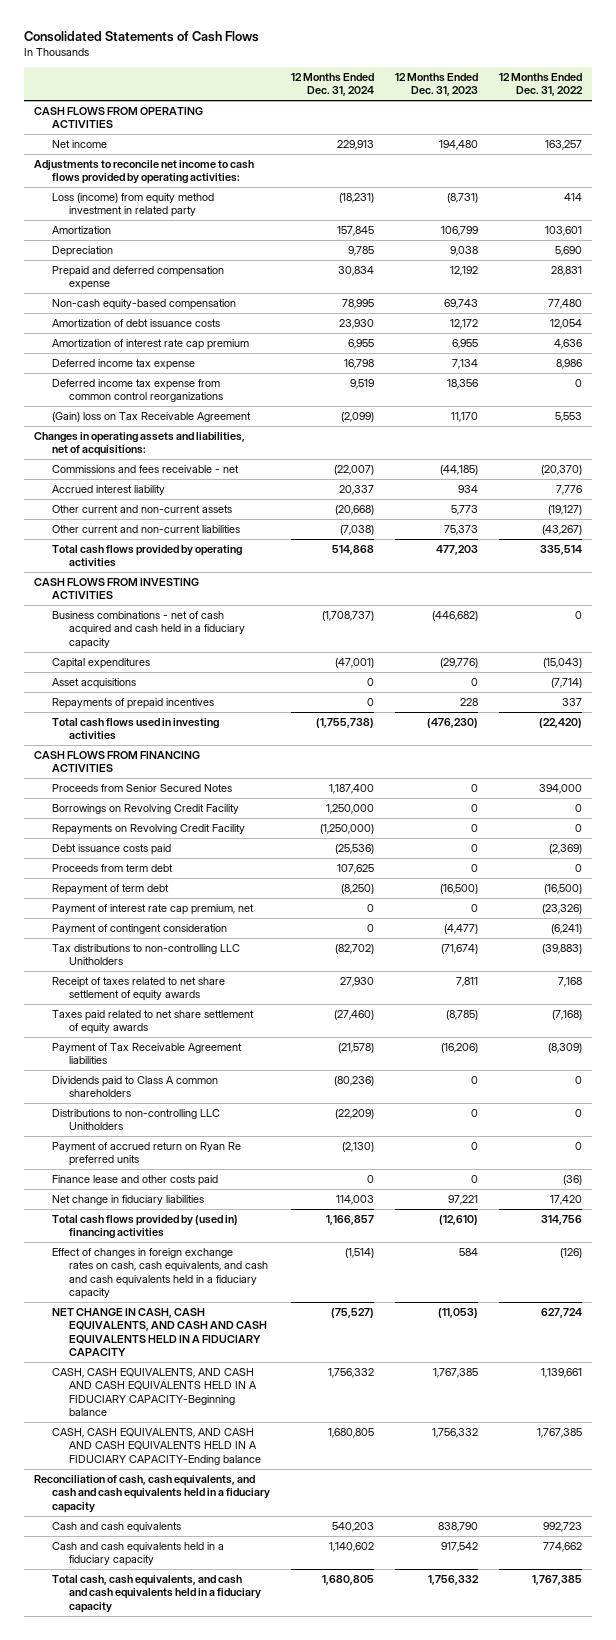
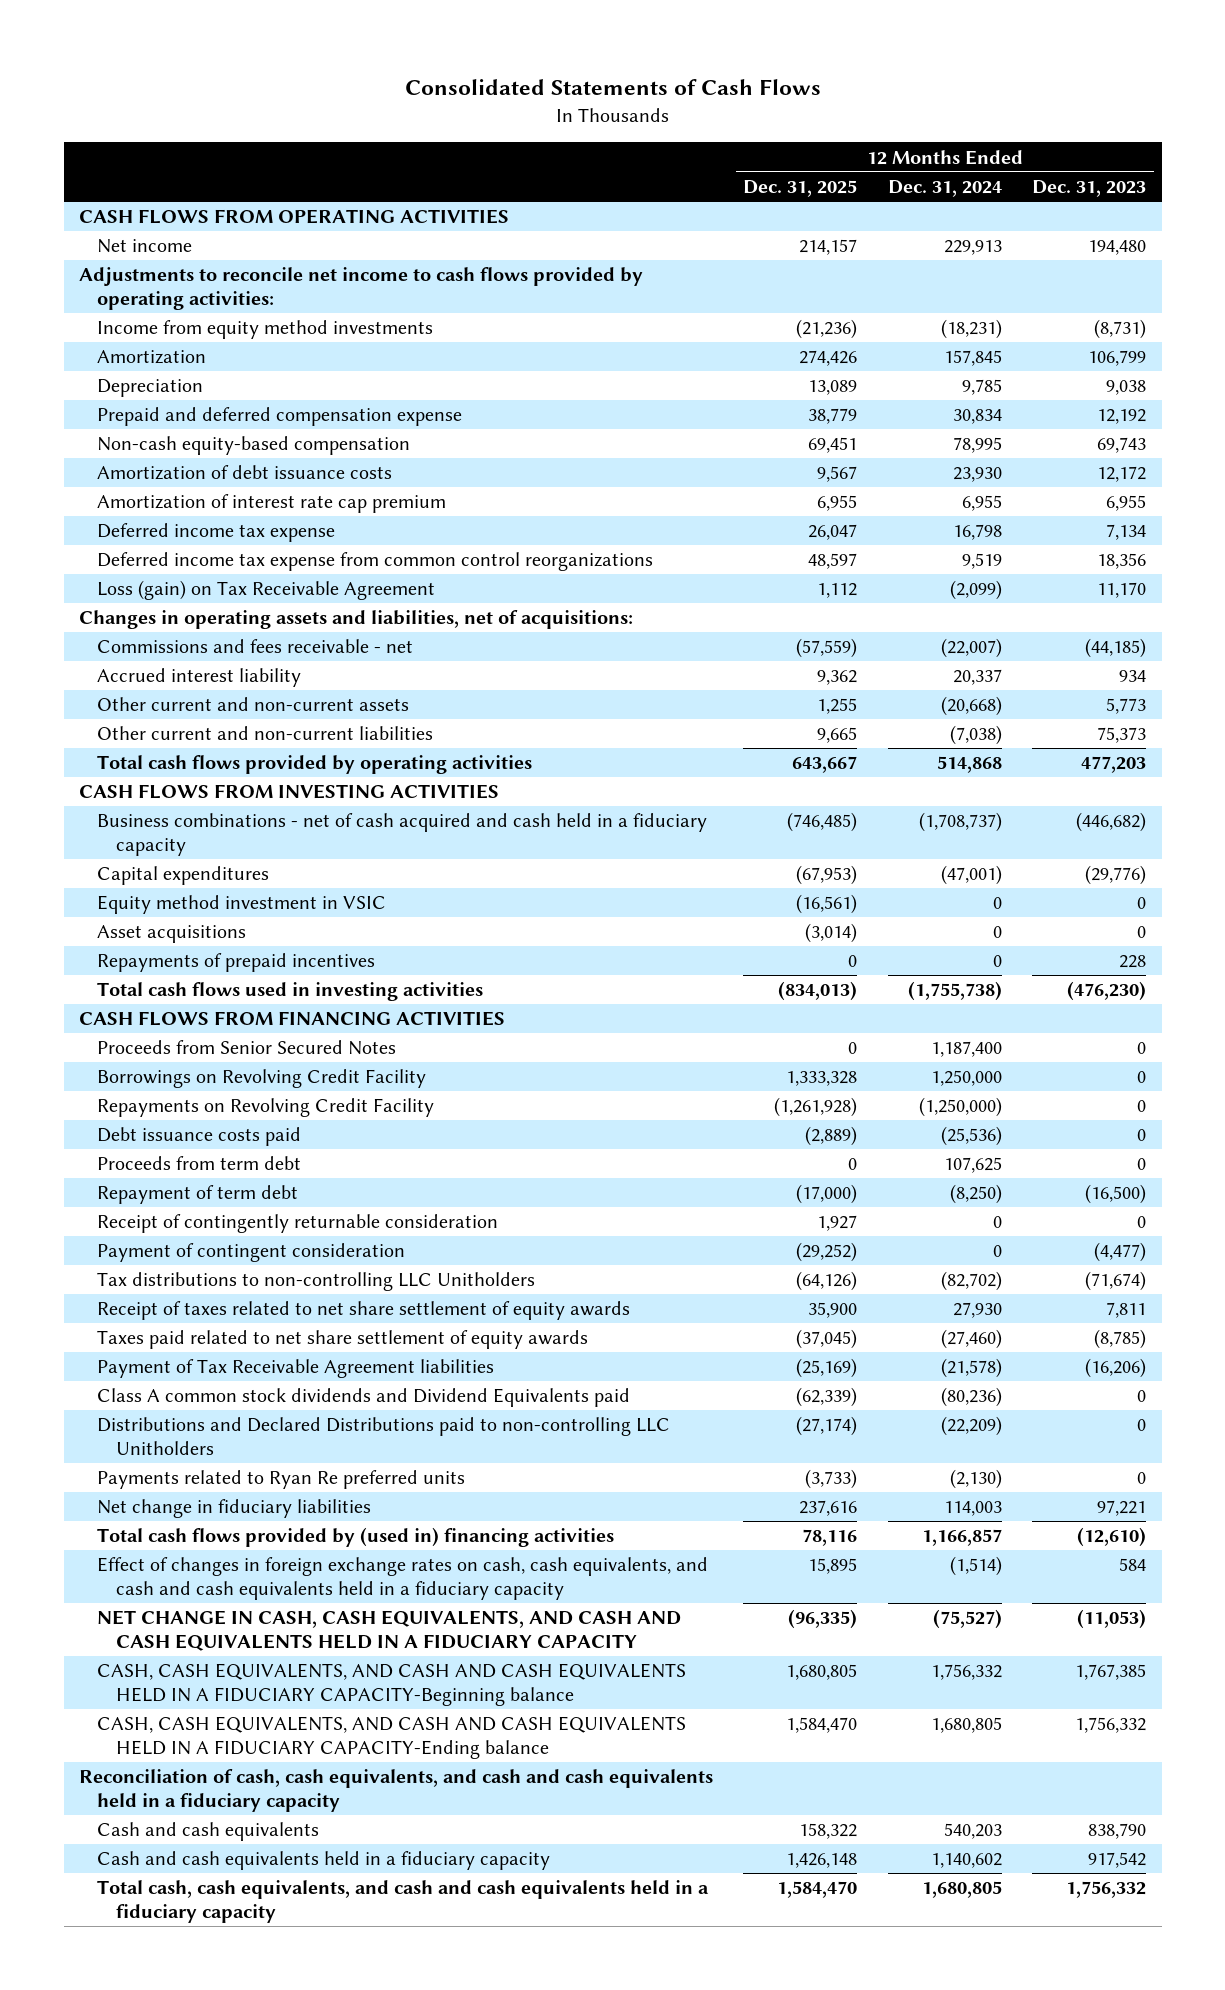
[498,72,583,97] 12 Months Ended Dec. 31, 2022 -> none
none -> [743,179,858,197] Dec. 31, 2025
[51,192,214,218] Loss (income) from equity method investment in related party -> [97,320,434,340] Income from equity method investments
[51,411,251,422] (Gain) loss on Tax Receivable Agreement -> [97,580,436,601] Loss (gain) on Tax Receivable Agreement
none -> [97,895,387,915] Equity method investment in VSIC
[51,903,254,915] Payment of interest rate cap premium, net -> none
none -> [97,1214,499,1234] Receipt of contingently returnable consideration
[51,1174,218,1186] Finance lease and other costs paid -> none
[51,1075,218,1098] Dividends paid to Class A common shareholders -> [97,1388,631,1408] Class A common stock dividends and Dividend Equivalents paid
[51,1108,220,1131] Distributions to non-controlling LLC Unitholders -> [97,1417,671,1455] Distributions and Declared Distributions paid to non-controlling LLC Unitholders
[51,1141,241,1167] Payment of accrued return on Ryan Re preferred units -> [97,1470,466,1490] Payments related to Ryan Re preferred units

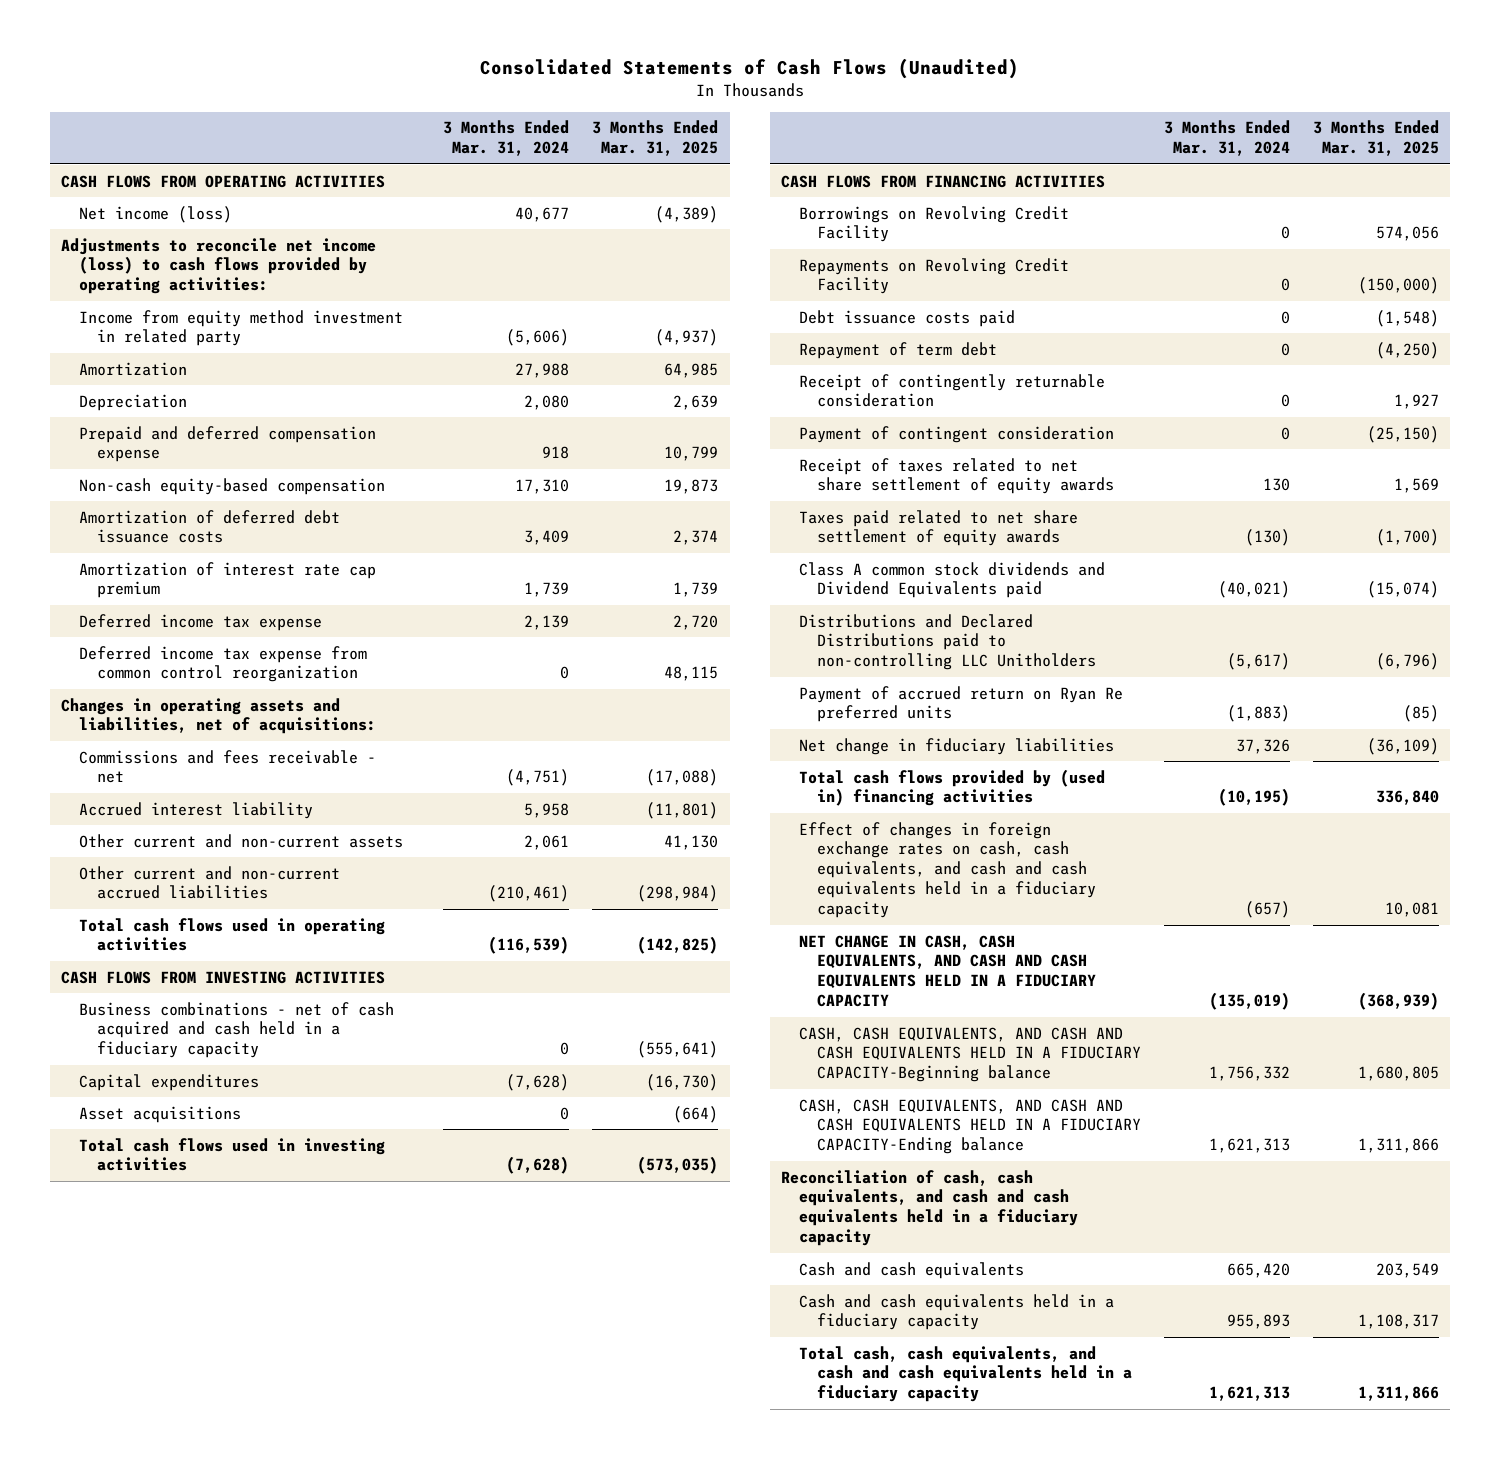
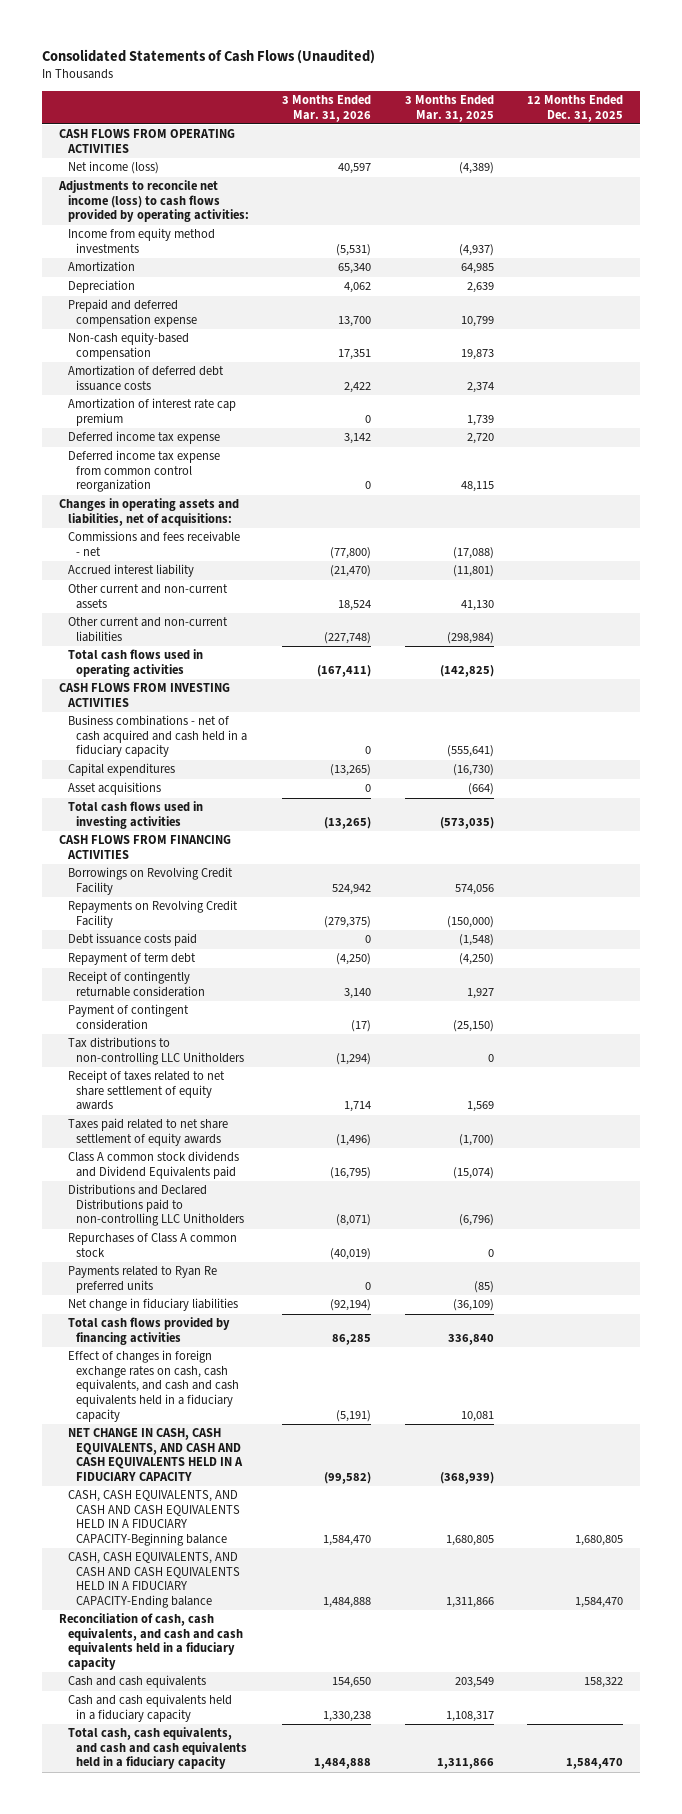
[443,120,570,157] 3 Months Ended Mar. 31, 2024 -> none
none -> [282,95,372,122] 3 Months Ended Mar. 31, 2026
none -> [527,95,624,122] 12 Months Ended Dec. 31, 2025
[78,309,403,347] Income from equity method investment in related party -> [67,228,215,253] Income from equity method investments
[78,865,340,900] Other current and non-current accrued liabilities -> [67,617,228,642] Other current and non-current liabilities
none -> [67,1037,245,1065] Tax distributions to non-controlling LLC Unitholders
[798,685,1123,723] Payment of accrued return on Ryan Re preferred units -> none
none -> [67,1233,237,1257] Repurchases of Class A common stock
none -> [67,1266,217,1293] Payments related to Ryan Re preferred units
[798,768,1105,807] Total cash flows provided by (used in) financing activities -> [67,1317,230,1345] Total cash flows provided by financing activities

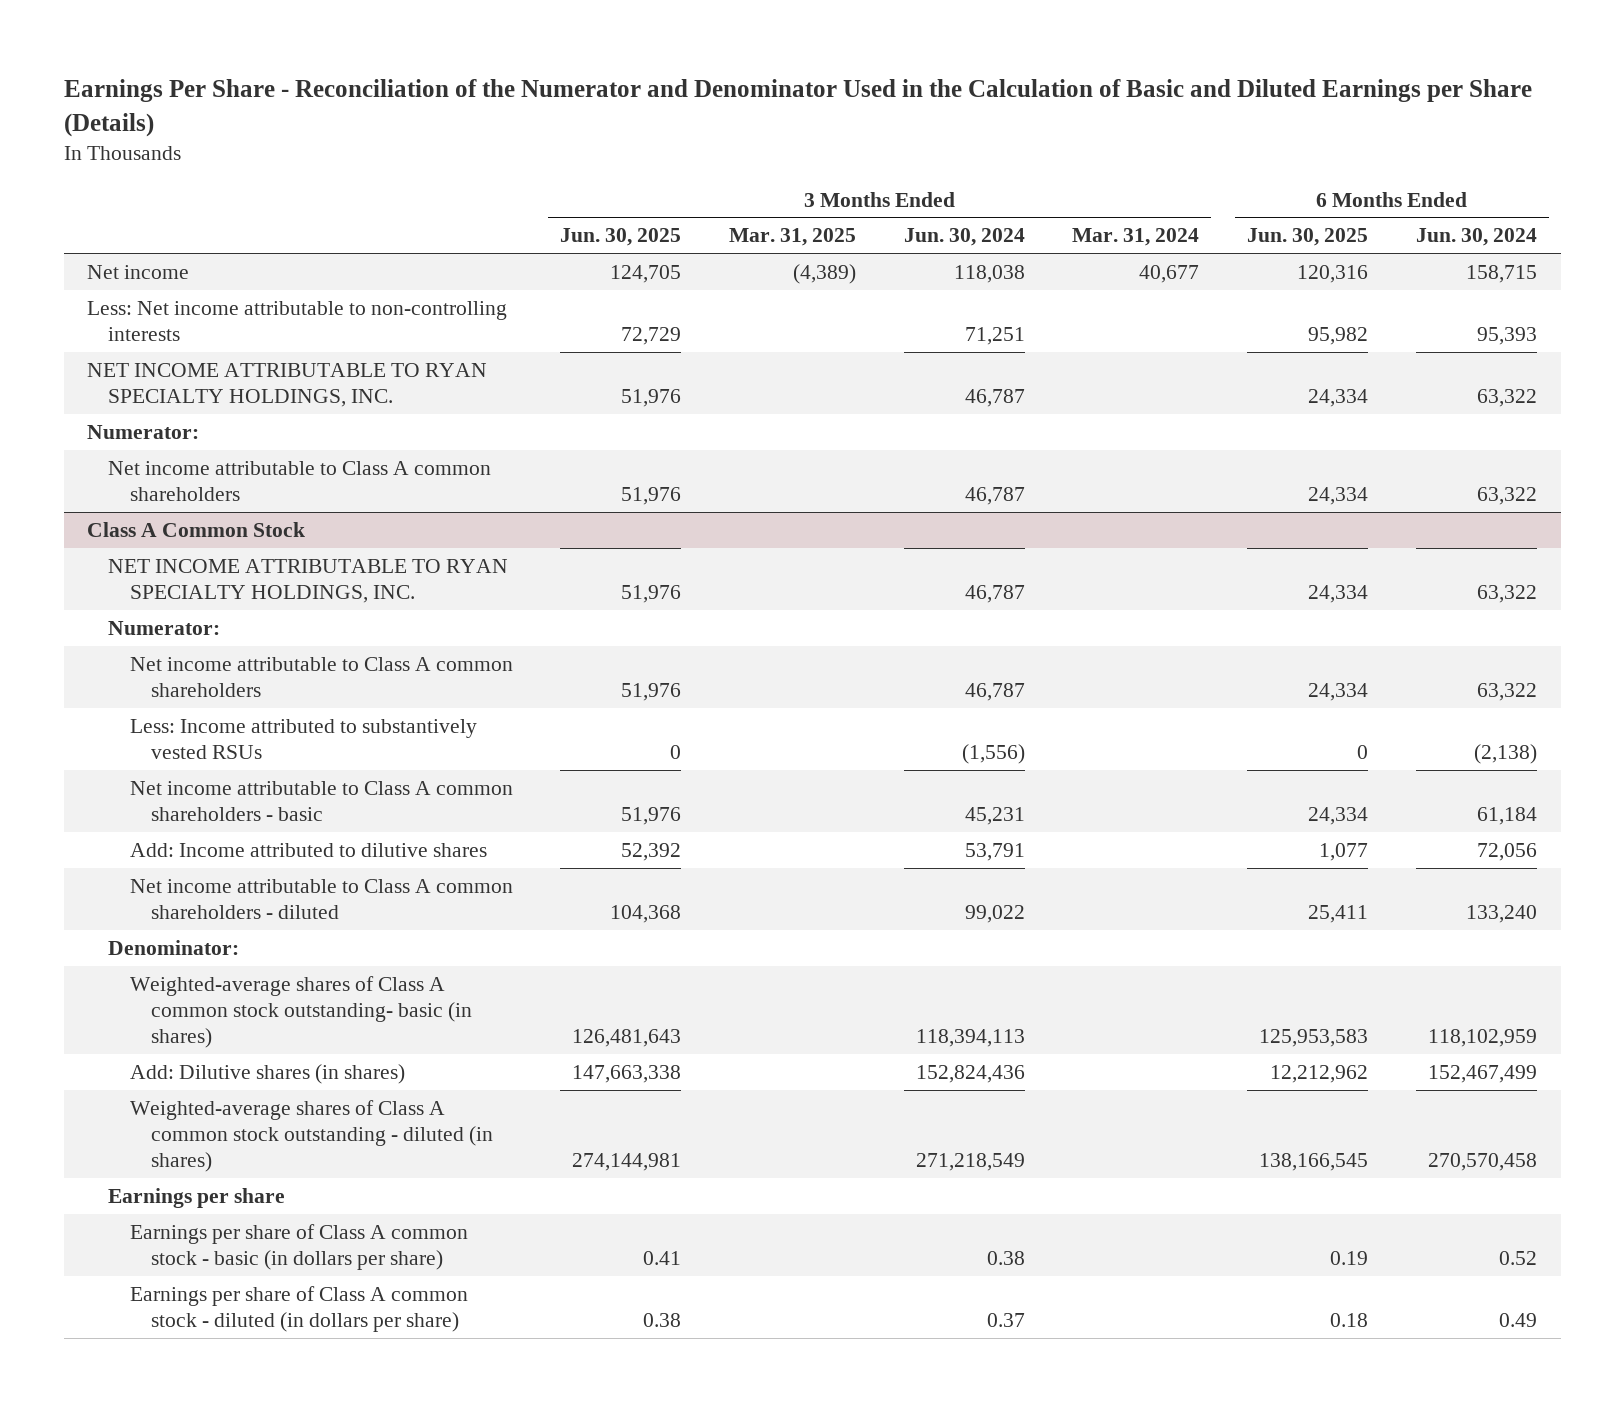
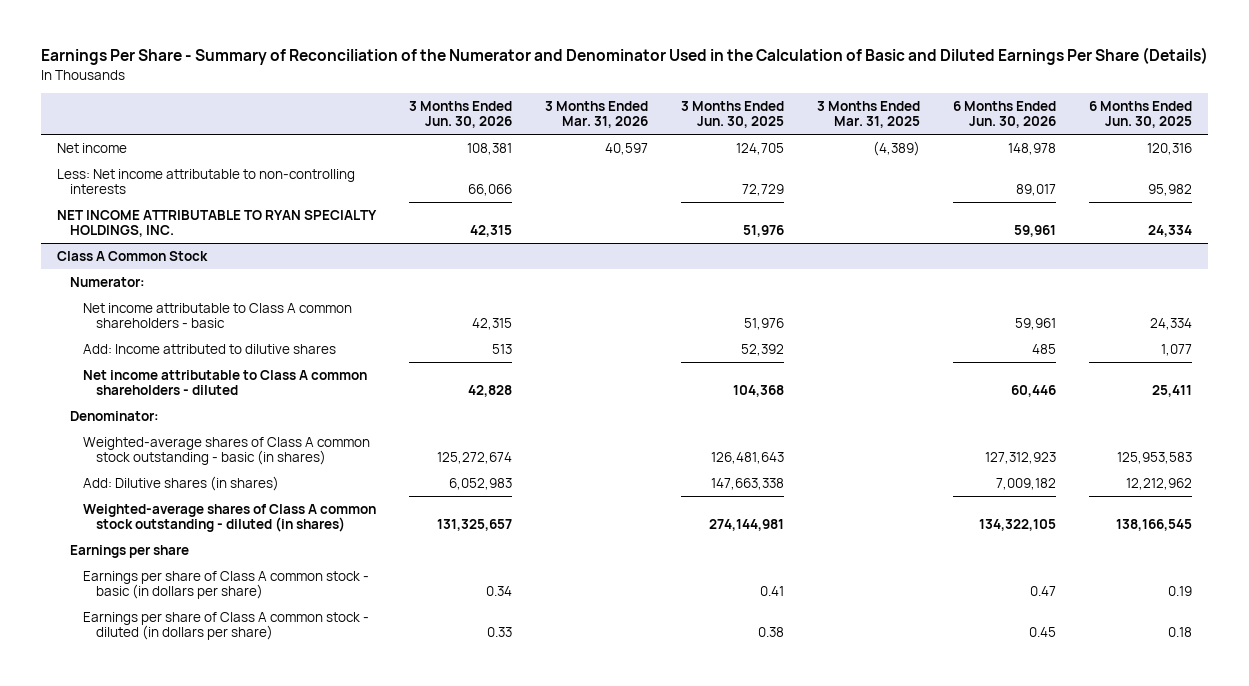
[63,79,1532,137] Earnings Per Share - Reconciliation of the Numerator and Denominator Used in the Calculation of Basic and Diluted Earnings per Share (Details) -> [40,47,1208,66] Earnings Per Share - Summary of Reconciliation of the Numerator and Denominator Used in the Calculation of Basic and Diluted Earnings Per Share (Details)
[903,228,1025,247] Jun. 30, 2024 -> none
[1072,228,1200,247] Mar. 31, 2024 -> none
[1415,228,1537,247] Jun. 30, 2024 -> none
none -> [409,100,513,129] 3 Months Ended Jun. 30, 2026
none -> [544,100,648,129] 3 Months Ended Mar. 31, 2026
none -> [952,100,1056,129] 6 Months Ended Jun. 30, 2026
[87,424,200,439] Numerator: -> none
[108,460,492,501] Net income attributable to Class A common shareholders -> none
[108,558,509,603] NET INCOME ATTRIBUTABLE TO RYAN SPECIALTY HOLDINGS, INC. -> none
[129,656,513,697] Net income attributable to Class A common shareholders -> none
[129,718,477,759] Less: Income attributed to substantively vested RSUs -> none
[129,975,472,1048] Weighted-average shares of Class A common stock outstanding- basic (in shares) -> [82,436,370,466] Weighted-average shares of Class A common stock outstanding - basic (in shares)

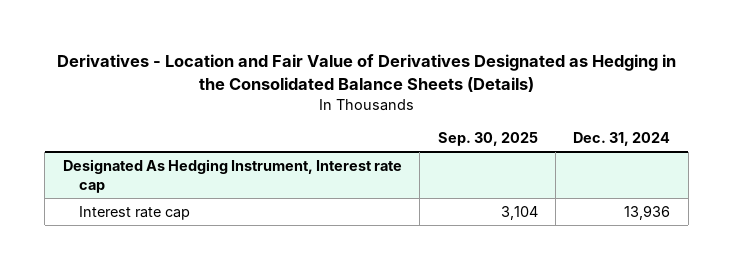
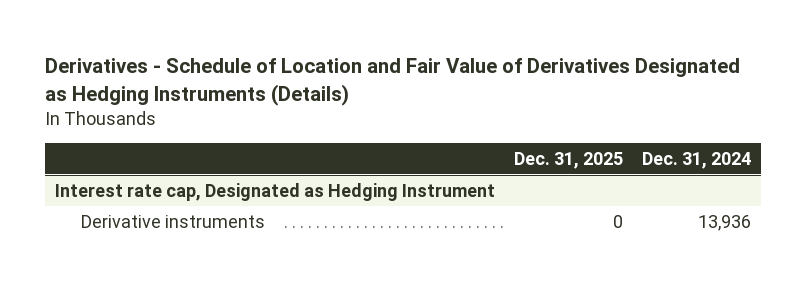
[56,54,676,92] Derivatives - Location and Fair Value of Derivatives Designated as Hedging in the Consolidated Balance Sheets (Details) -> [45,57,741,106] Derivatives - Schedule of Location and Fair Value of Derivatives Designated as Hedging Instruments (Details)
[437,132,538,147] Sep. 30, 2025 -> none
none -> [513,151,623,169] Dec. 31, 2025
[62,158,402,193] Designated As Hedging Instrument, Interest rate cap -> [54,182,495,201] Interest rate cap, Designated as Hedging Instrument
[79,205,191,220] Interest rate cap -> [81,214,266,228] Derivative instruments

